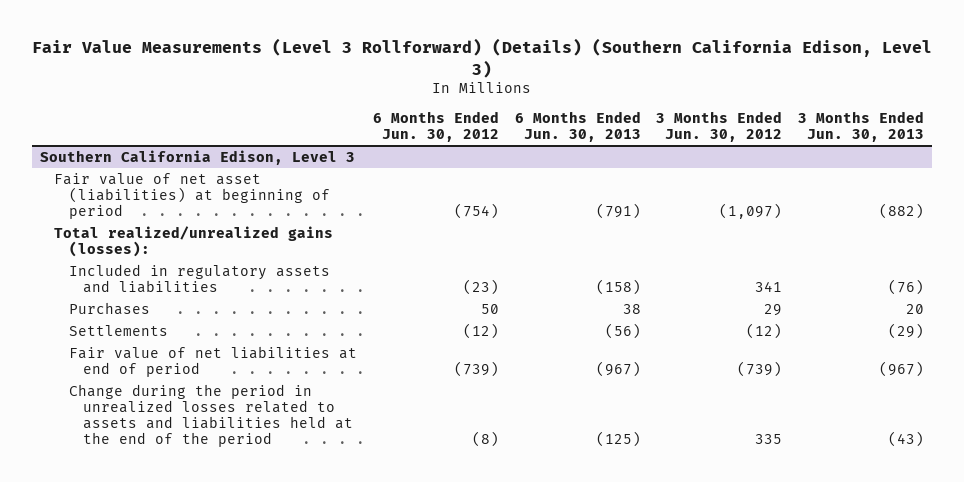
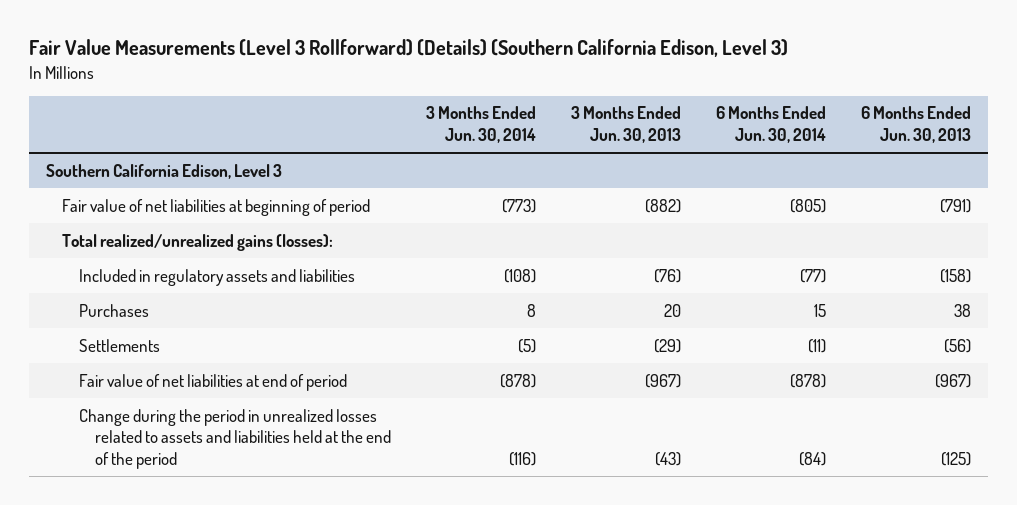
[372,111,499,143] 6 Months Ended Jun. 30, 2012 -> none
[656,111,783,143] 3 Months Ended Jun. 30, 2012 -> none
none -> [425,106,536,144] 3 Months Ended Jun. 30, 2014
none -> [715,106,826,144] 6 Months Ended Jun. 30, 2014
[54,172,330,219] Fair value of net asset (liabilities) at beginning of period -> [62,198,371,216] Fair value of net liabilities at beginning of period

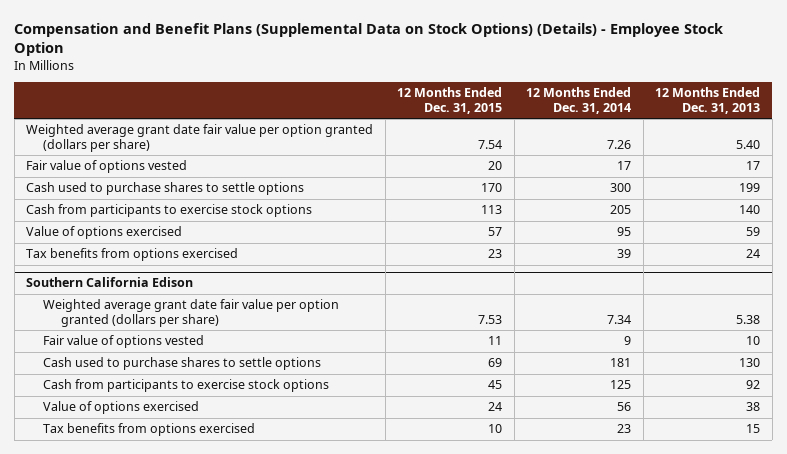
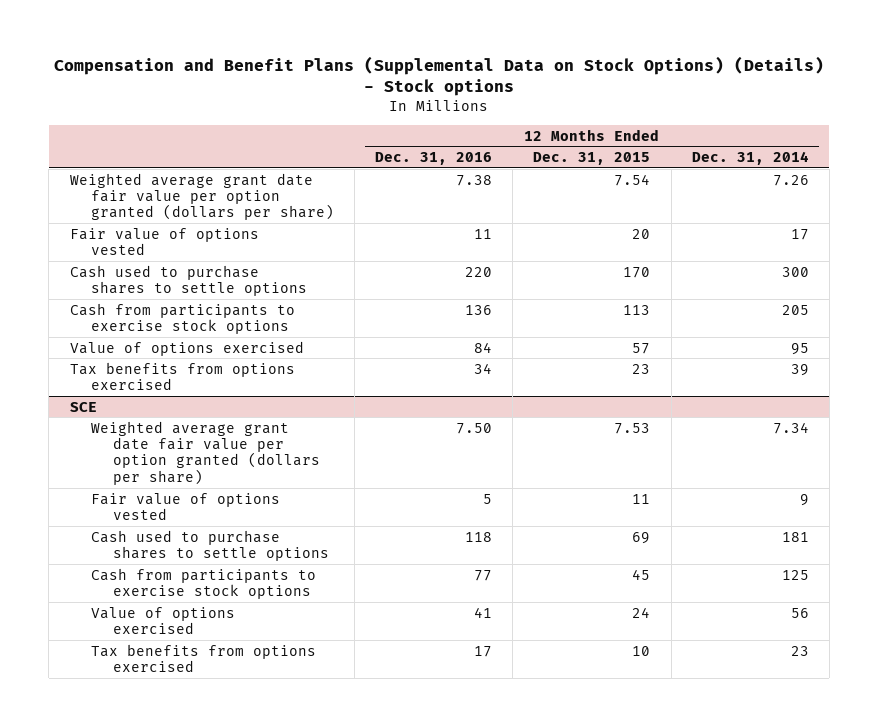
[14,22,724,56] Compensation and Benefit Plans (Supplemental Data on Stock Options) (Details) - Employee Stock Option -> [54,55,825,97] Compensation and Benefit Plans (Supplemental Data on Stock Options) (Details) - Stock options
[655,87,761,114] 12 Months Ended Dec. 31, 2013 -> none
none -> [375,152,493,166] Dec. 31, 2016
[26,277,194,288] Southern California Edison -> [69,401,97,412] SCE

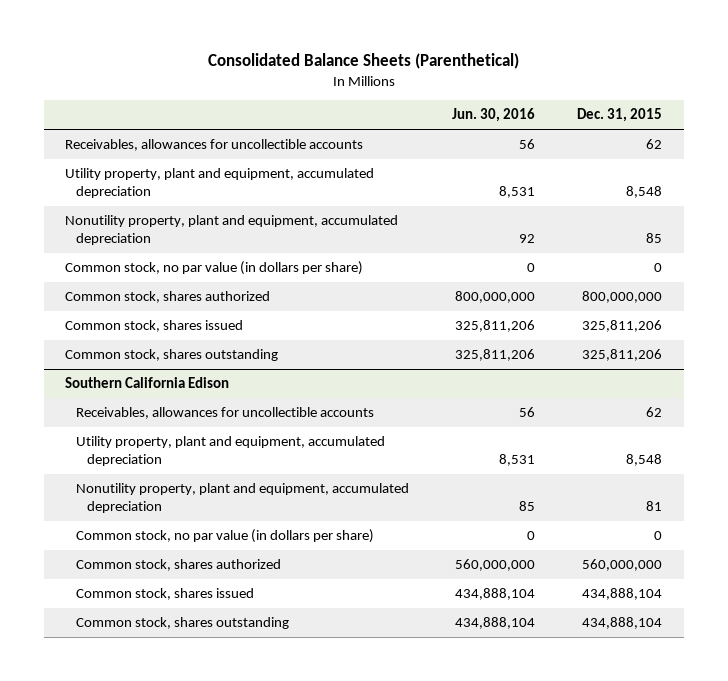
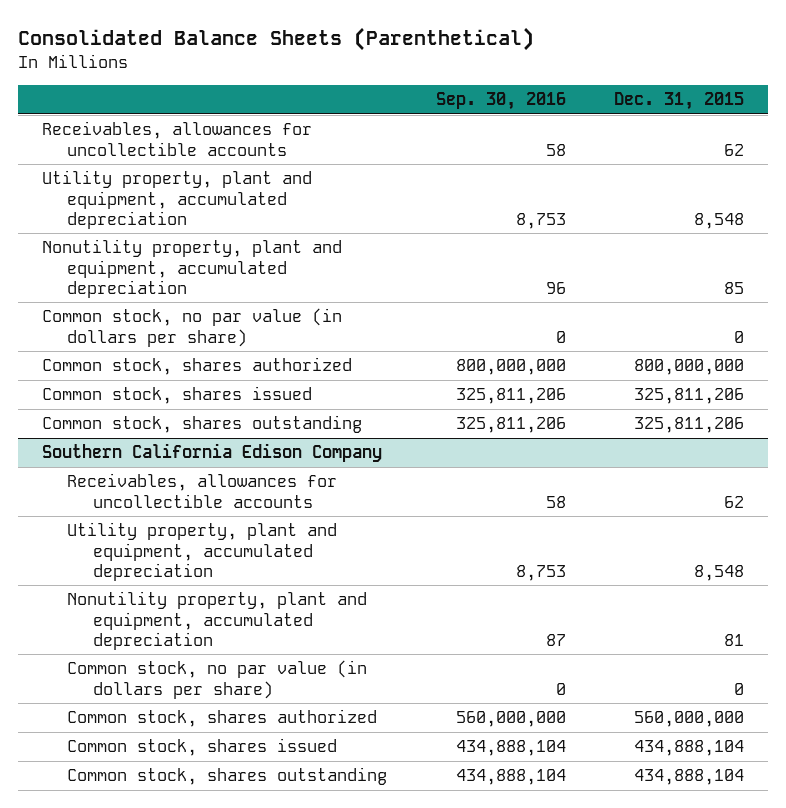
[451,108,535,123] Jun. 30, 2016 -> none
none -> [435,92,566,111] Sep. 30, 2016
[65,377,230,389] Southern California Edison -> [42,443,383,463] Southern California Edison Company

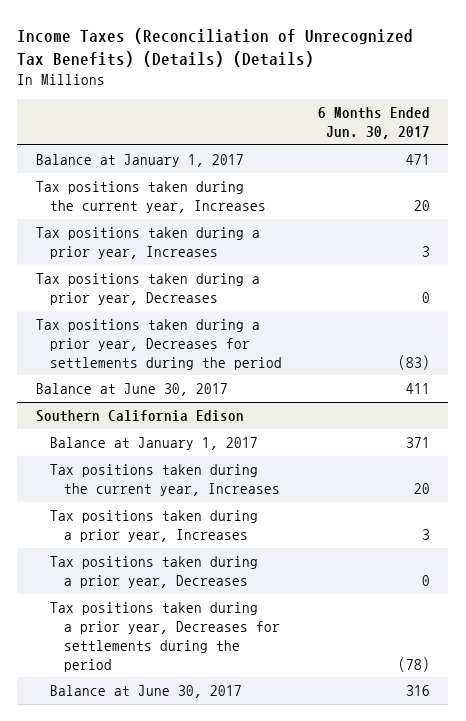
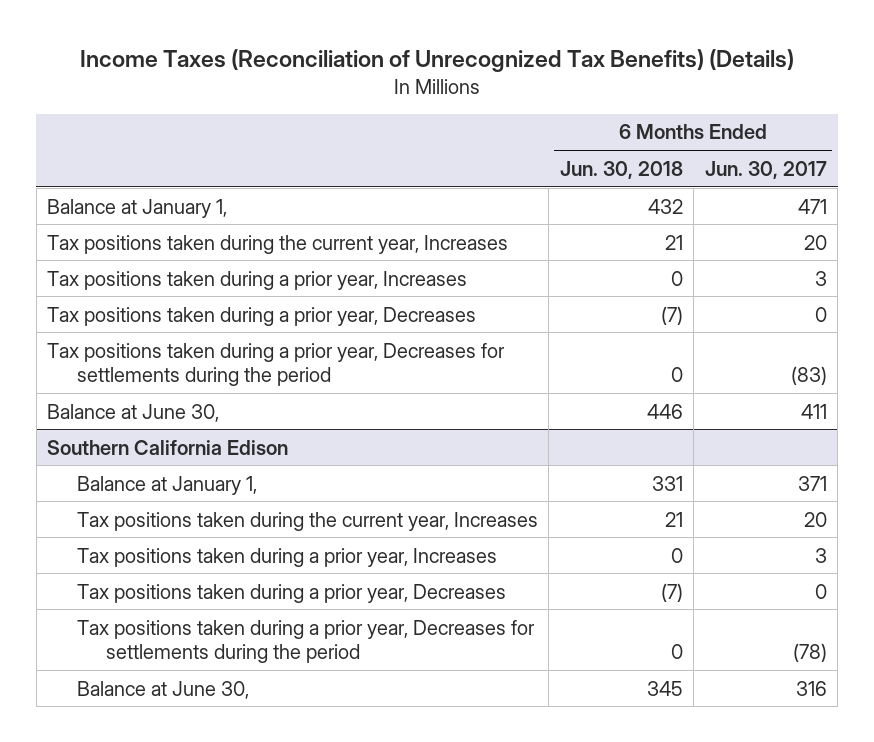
[17,27,414,67] Income Taxes (Reconciliation of Unrecognized Tax Benefits) (Details) (Details) -> [80,49,795,73] Income Taxes (Reconciliation of Unrecognized Tax Benefits) (Details)
none -> [559,160,683,179] Jun. 30, 2018
[35,154,244,168] Balance at January 1, 2017 -> [47,198,228,218] Balance at January 1,
[35,383,228,397] Balance at June 30, 2017 -> [47,403,220,422] Balance at June 30,
[49,437,258,451] Balance at January 1, 2017 -> [76,475,257,495] Balance at January 1,
[49,685,242,699] Balance at June 30, 2017 -> [76,680,249,699] Balance at June 30,

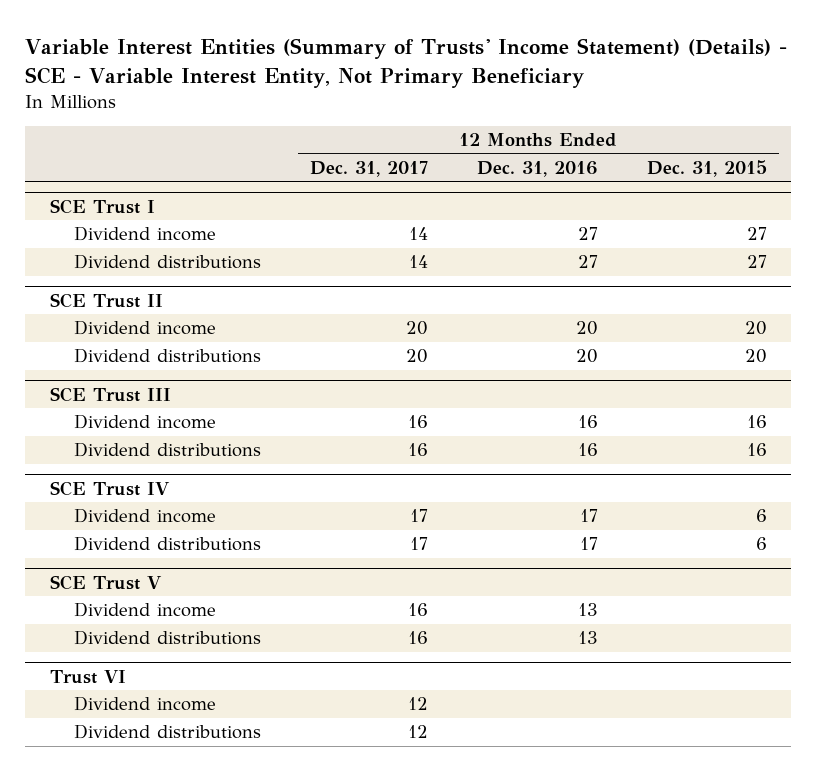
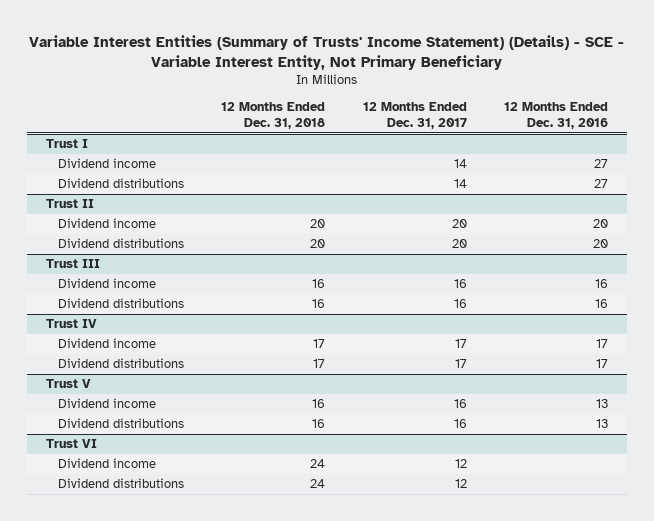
[646,159,767,177] Dec. 31, 2015 -> none
none -> [221,101,326,130] 12 Months Ended Dec. 31, 2018
[49,198,155,214] SCE Trust I -> [46,139,89,149] Trust I
[49,292,163,308] SCE Trust II -> [46,199,95,209] Trust II
[49,386,171,402] SCE Trust III -> [46,259,101,269] Trust III
[49,480,170,496] SCE Trust IV -> [46,319,98,329] Trust IV
[49,574,162,590] SCE Trust V -> [46,379,92,389] Trust V

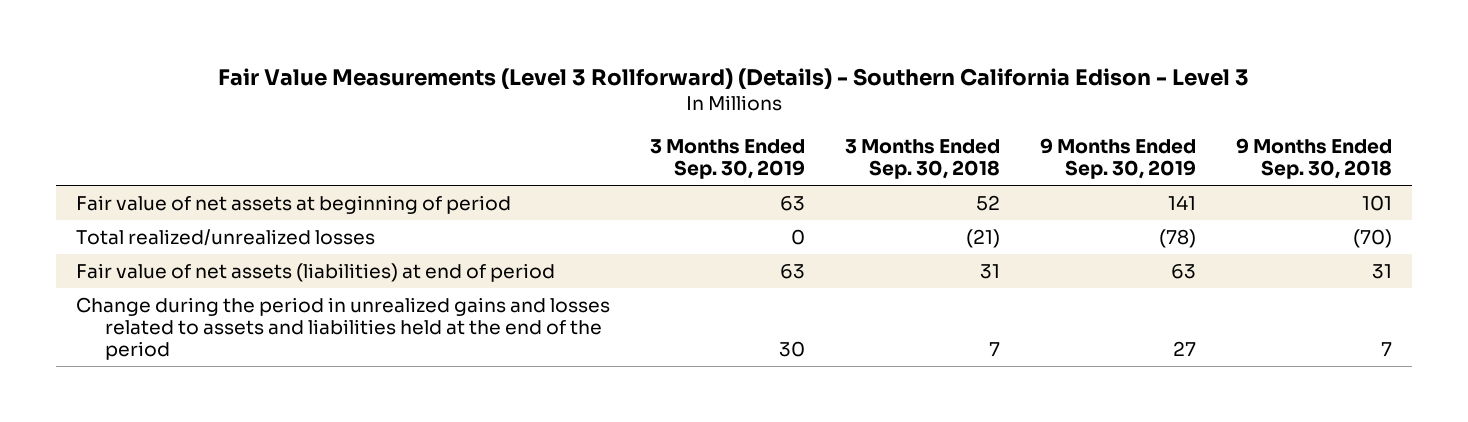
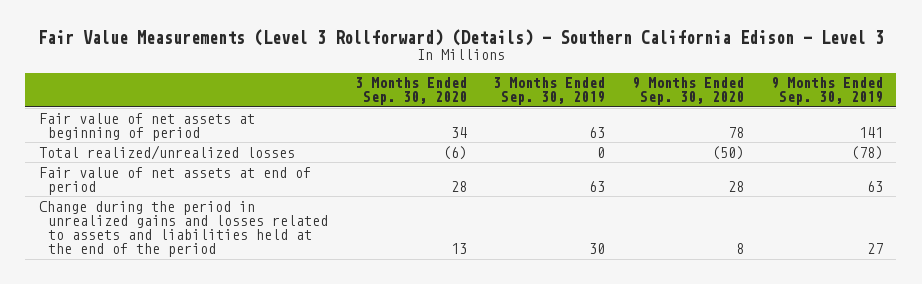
[844,139,1000,179] 3 Months Ended Sep. 30, 2018 -> none
[1236,138,1393,179] 9 Months Ended Sep. 30, 2018 -> none
none -> [354,77,467,106] 3 Months Ended Sep. 30, 2020
none -> [632,77,745,106] 9 Months Ended Sep. 30, 2020
[75,263,555,283] Fair value of net assets (liabilities) at end of period -> [38,166,311,195] Fair value of net assets at end of period

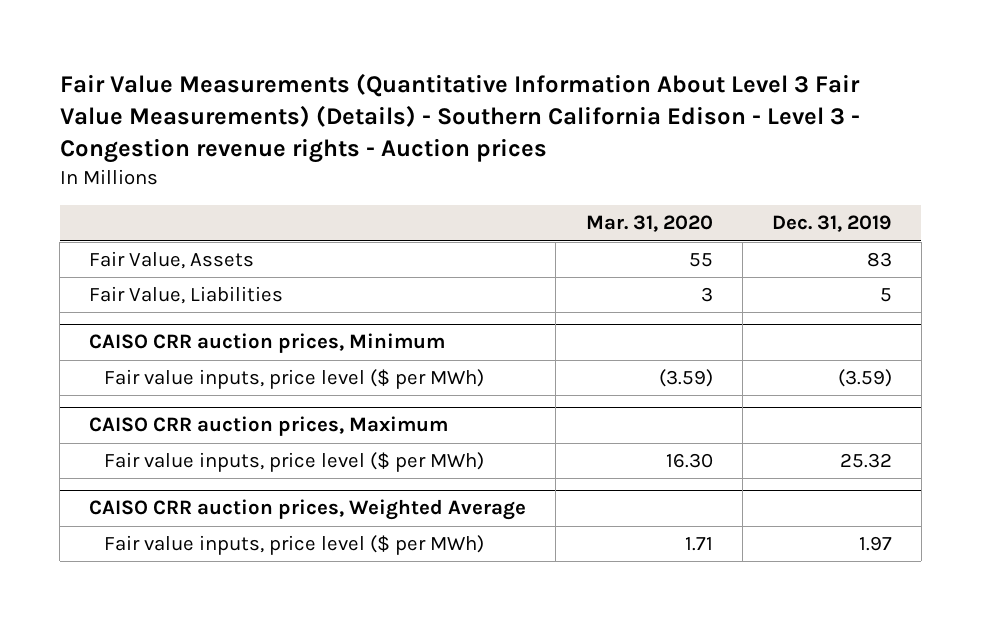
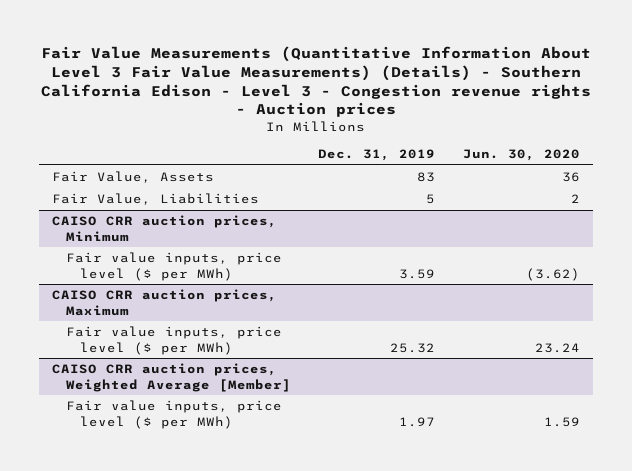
[585,215,713,233] Mar. 31, 2020 -> none
none -> [462,149,580,162] Jun. 30, 2020
[837,369,892,388] (3.59) -> [399,268,436,279] 3.59
[89,499,527,521] CAISO CRR auction prices, Weighted Average -> [52,363,292,392] CAISO CRR auction prices, Weighted Average [Member]

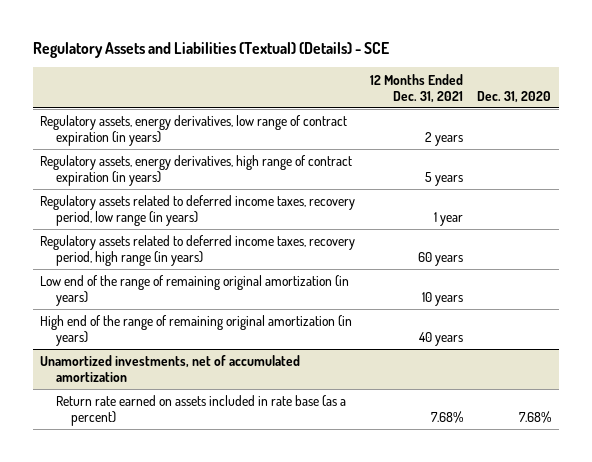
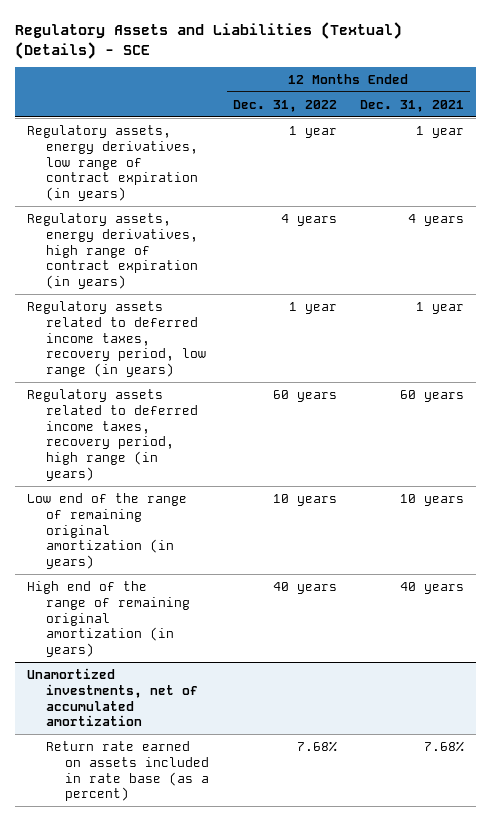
[477,90,552,103] Dec. 31, 2020 -> none
none -> [232,99,337,112] Dec. 31, 2022
[424,132,463,147] 2 years -> [416,125,465,138] 1 year
[424,172,463,187] 5 years -> [408,213,465,226] 4 years

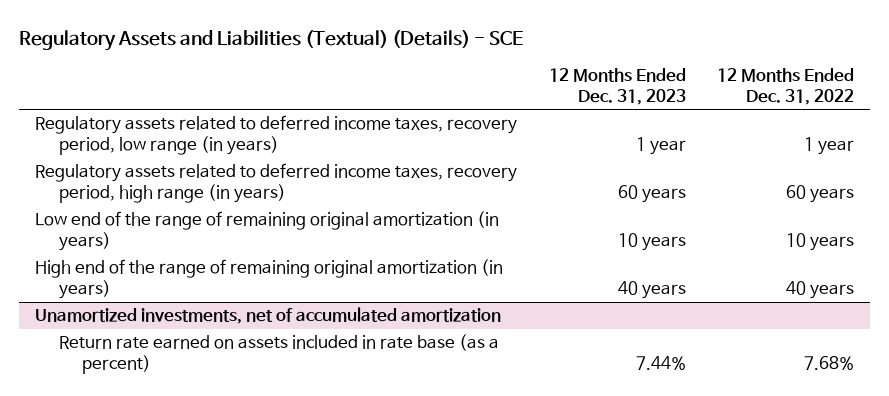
[360,99,465,112] Dec. 31, 2021 -> none
none -> [548,67,686,105] 12 Months Ended Dec. 31, 2023
[26,124,199,202] Regulatory assets, energy derivatives, low range of contract expiration (in years) -> none
[26,212,199,290] Regulatory assets, energy derivatives, high range of contract expiration (in years) -> none

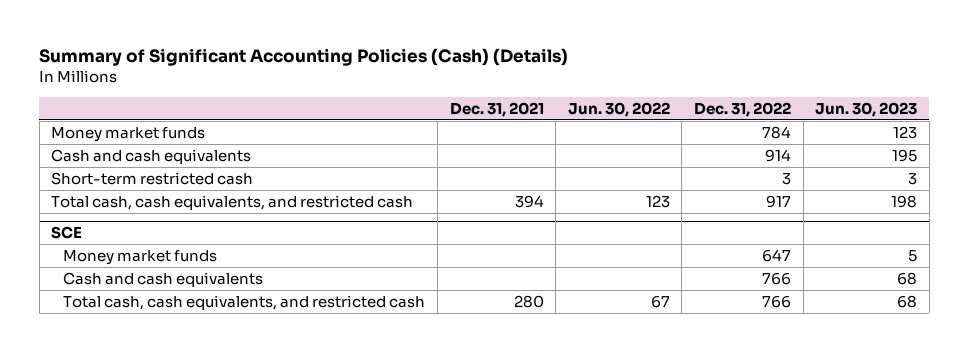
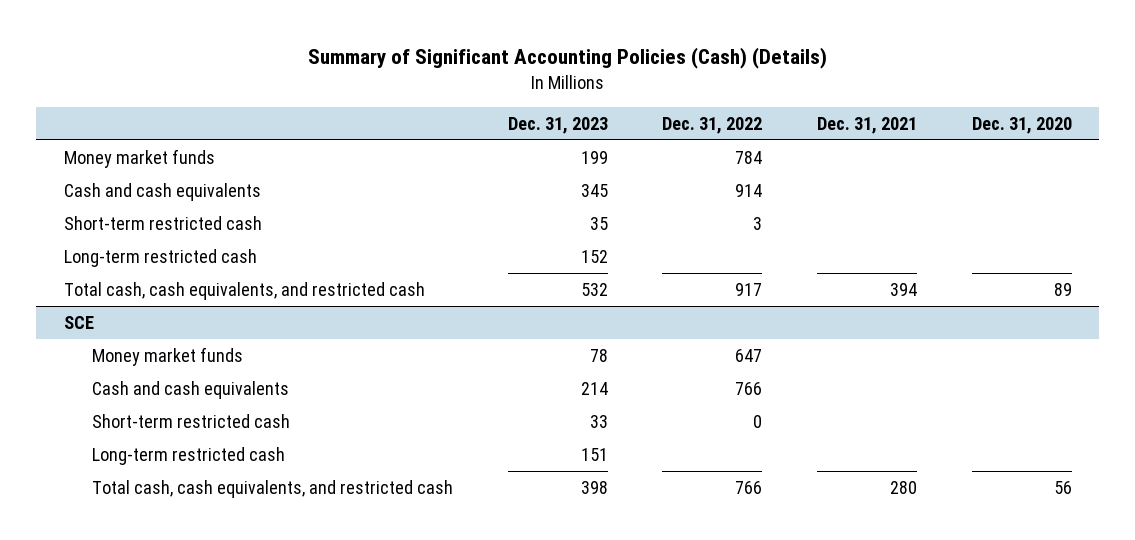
[567,101,670,117] Jun. 30, 2022 -> none
[815,101,918,117] Jun. 30, 2023 -> none
none -> [507,117,608,135] Dec. 31, 2023
none -> [971,117,1072,135] Dec. 31, 2020
none -> [63,248,257,267] Long-term restricted cash
none -> [91,413,290,428] Short-term restricted cash
none -> [91,446,285,465] Long-term restricted cash

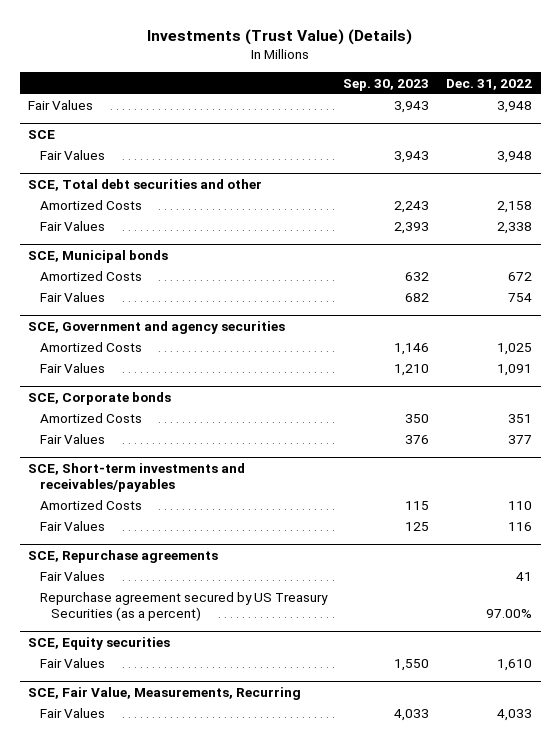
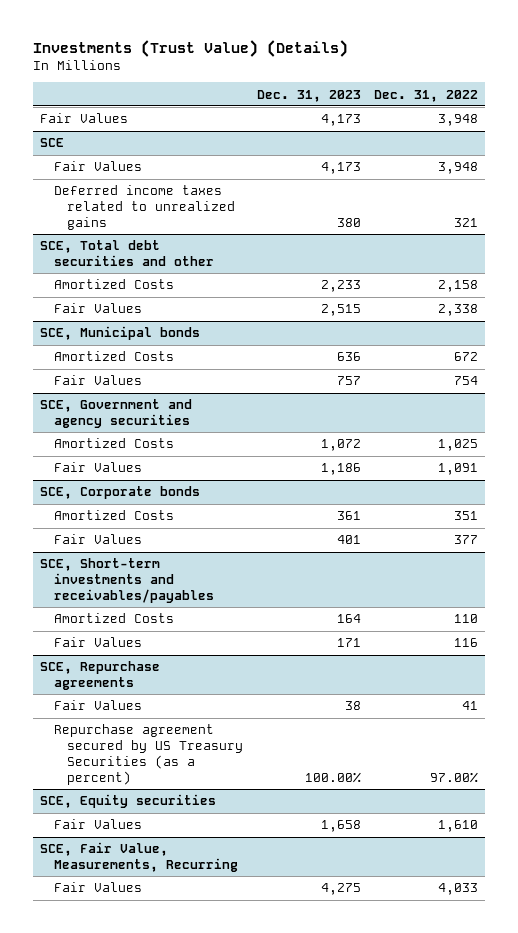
[343,78,430,91] Sep. 30, 2023 -> none
none -> [256,89,361,102] Dec. 31, 2023
none -> [53,185,236,230] Deferred income taxes related to unrealized gains

